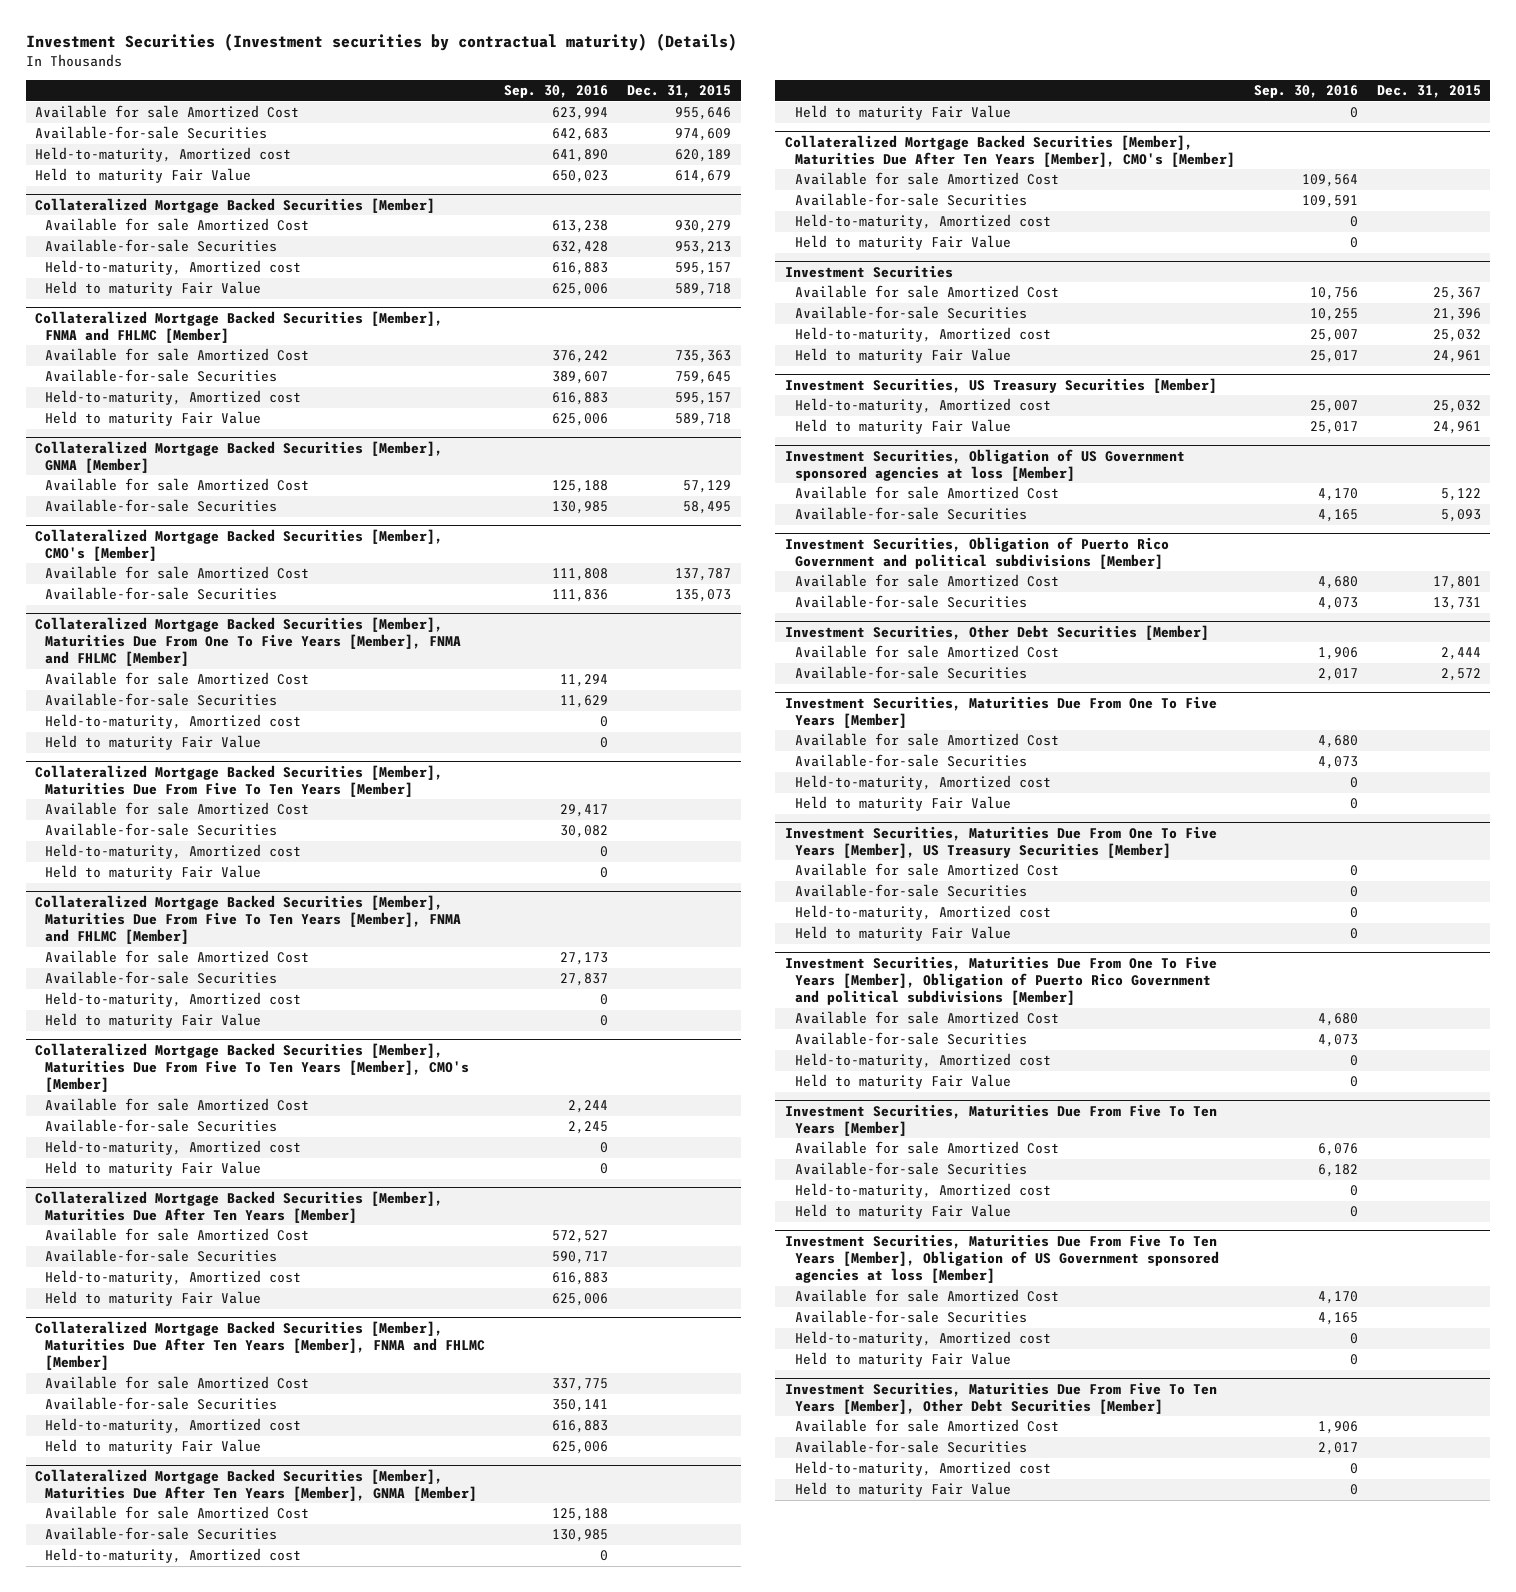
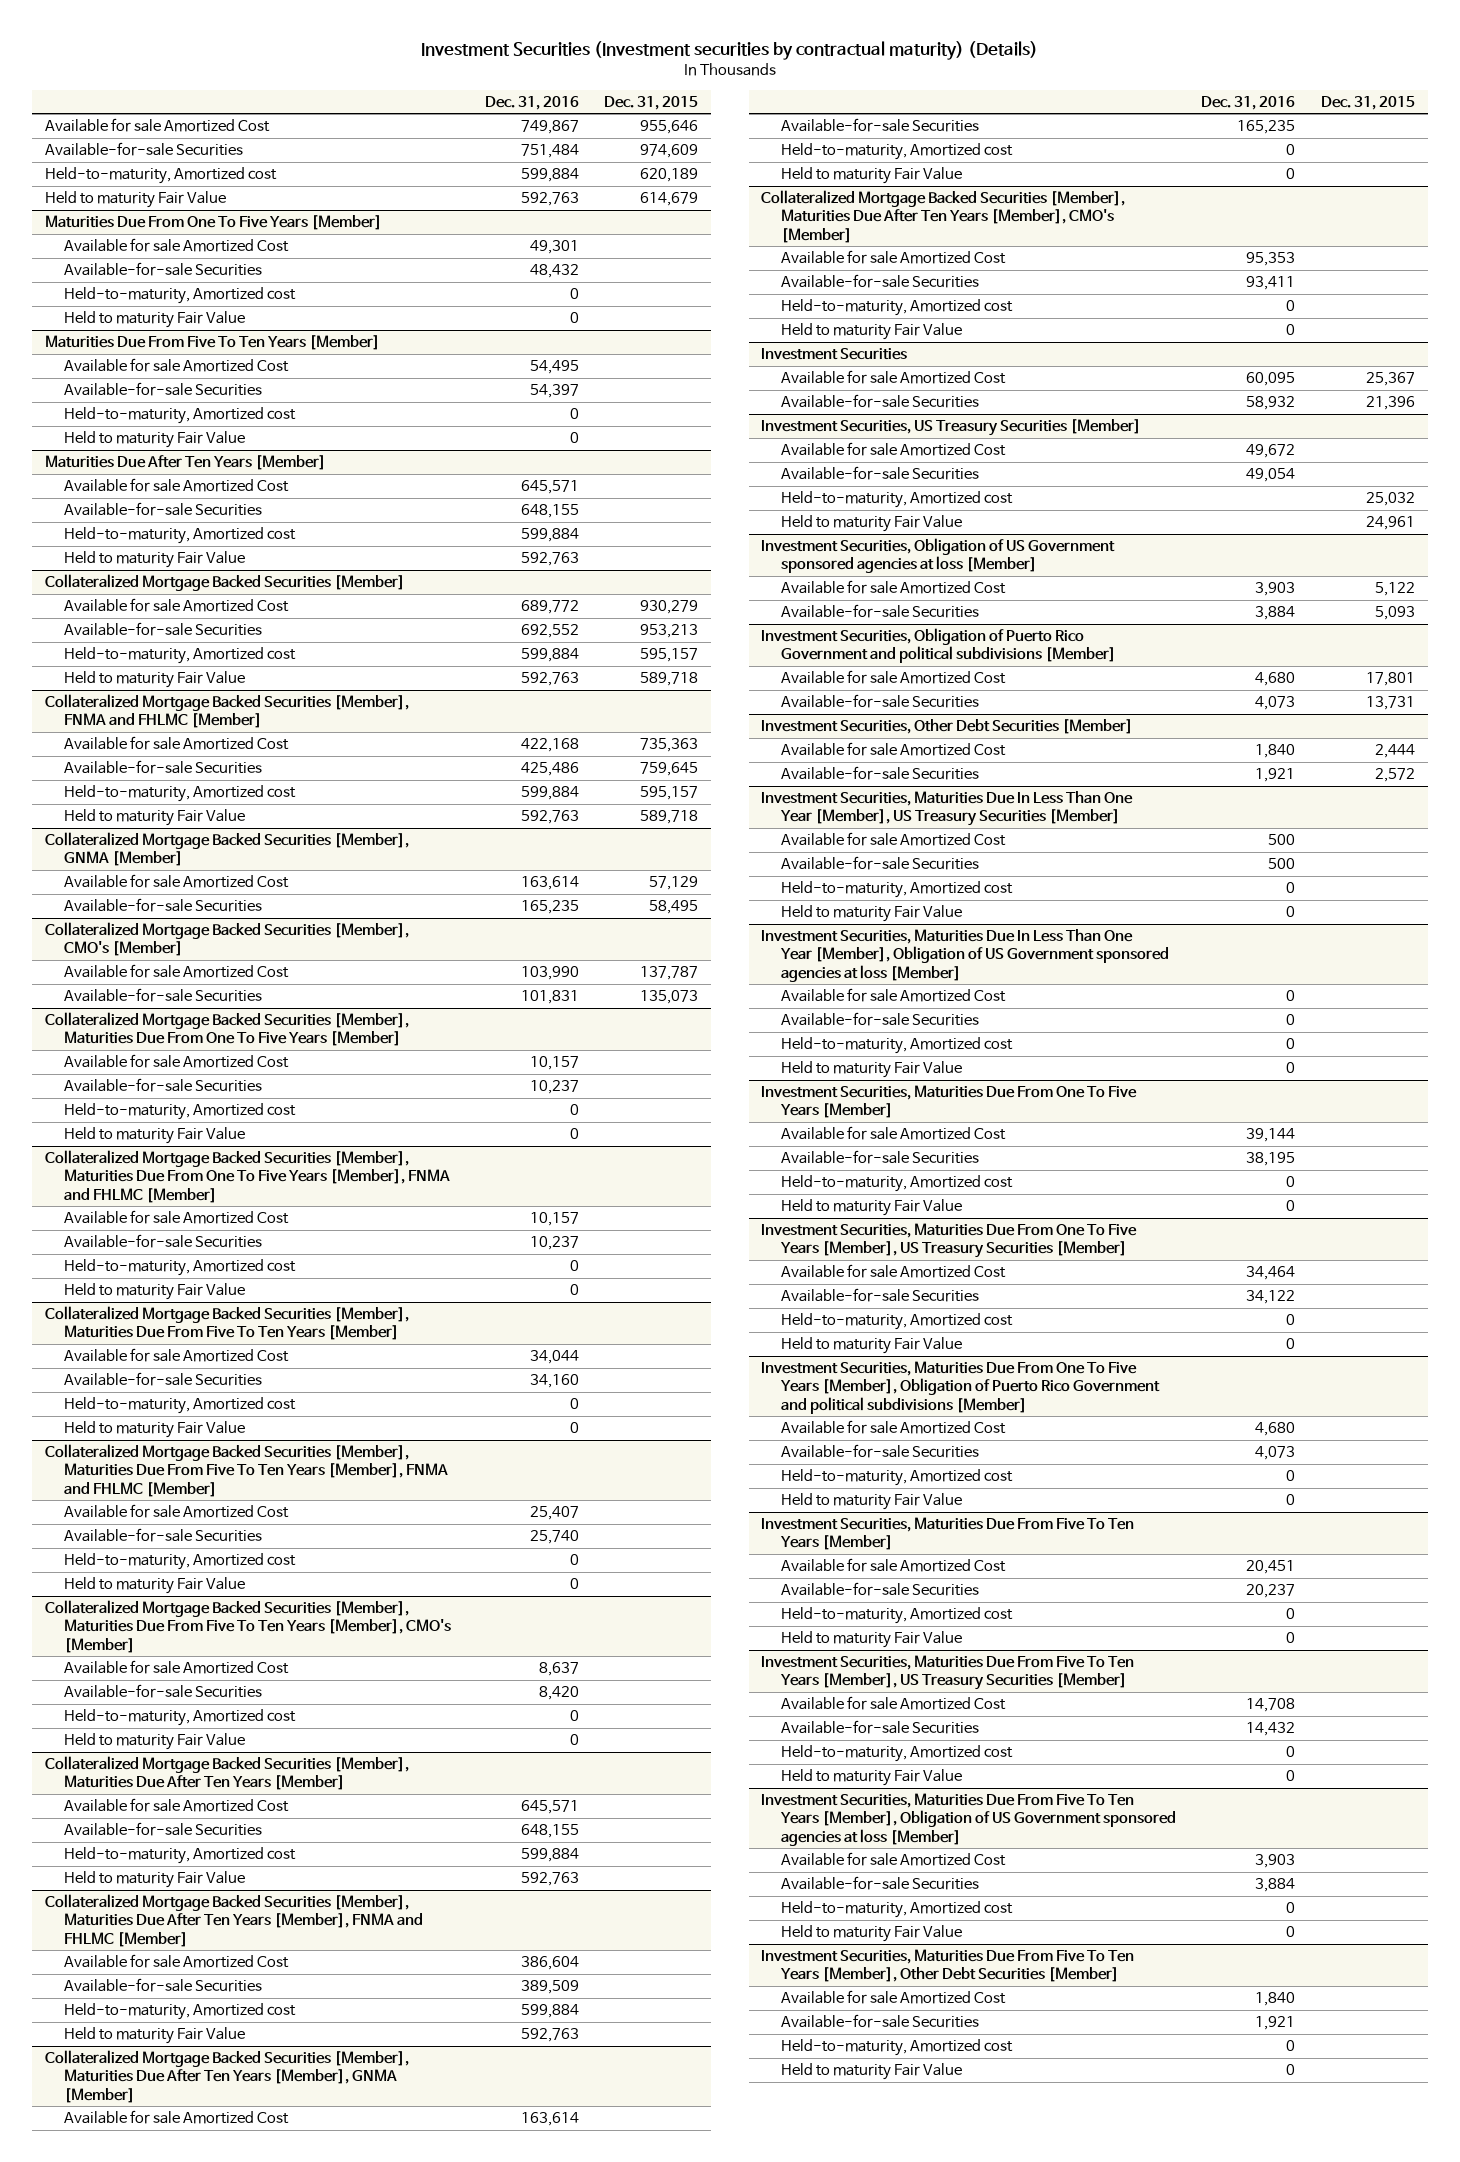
[504,85,609,99] Sep. 30, 2016 -> none
none -> [484,95,579,110] Dec. 31, 2016
none -> [44,215,382,231] Maturities Due From One To Five Years [Member]
none -> [63,238,289,253] Available for sale Amortized Cost
none -> [63,262,262,277] Available-for-sale Securities
none -> [63,287,296,305] Held-to-maturity, Amortized cost
none -> [63,311,245,329] Held to maturity Fair Value
none -> [44,335,380,351] Maturities Due From Five To Ten Years [Member]
none -> [63,358,289,373] Available for sale Amortized Cost
none -> [63,382,262,397] Available-for-sale Securities
none -> [63,407,296,425] Held-to-maturity, Amortized cost
none -> [63,431,245,449] Held to maturity Fair Value
none -> [44,455,326,471] Maturities Due After Ten Years [Member]
none -> [63,478,289,493] Available for sale Amortized Cost
none -> [63,502,262,517] Available-for-sale Securities
none -> [63,527,296,545] Held-to-maturity, Amortized cost
none -> [63,551,245,569] Held to maturity Fair Value
none -> [44,1012,409,1047] Collateralized Mortgage Backed Securities [Member], Maturities Due From One To Five Years [Member]
none -> [63,1054,289,1069] Available for sale Amortized Cost
none -> [63,1078,262,1093] Available-for-sale Securities
none -> [63,1103,296,1121] Held-to-maturity, Amortized cost
none -> [63,1127,245,1145] Held to maturity Fair Value
[794,327,1051,343] Held-to-maturity, Amortized cost -> none
[794,348,1011,364] Held to maturity Fair Value -> none
none -> [780,442,1006,457] Available for sale Amortized Cost
none -> [780,466,979,481] Available-for-sale Securities
none -> [761,791,1134,827] Investment Securities, Maturities Due In Less Than One Year [Member], US Treasury Securities [Member]
none -> [780,832,1006,847] Available for sale Amortized Cost
none -> [780,856,979,871] Available-for-sale Securities
none -> [780,881,1013,899] Held-to-maturity, Amortized cost
none -> [780,905,962,923] Held to maturity Fair Value
none -> [761,929,1169,982] Investment Securities, Maturities Due In Less Than One Year [Member], Obligation of US Government sponsored agencies at loss [Member]
none -> [780,988,1006,1003] Available for sale Amortized Cost
none -> [780,1012,979,1027] Available-for-sale Securities
none -> [780,1037,1013,1055] Held-to-maturity, Amortized cost
none -> [780,1061,962,1079] Held to maturity Fair Value
none -> [761,1655,1135,1691] Investment Securities, Maturities Due From Five To Ten Years [Member], US Treasury Securities [Member]
none -> [780,1696,1006,1711] Available for sale Amortized Cost
none -> [780,1720,979,1735] Available-for-sale Securities
none -> [780,1745,1013,1763] Held-to-maturity, Amortized cost
none -> [780,1769,962,1787] Held to maturity Fair Value

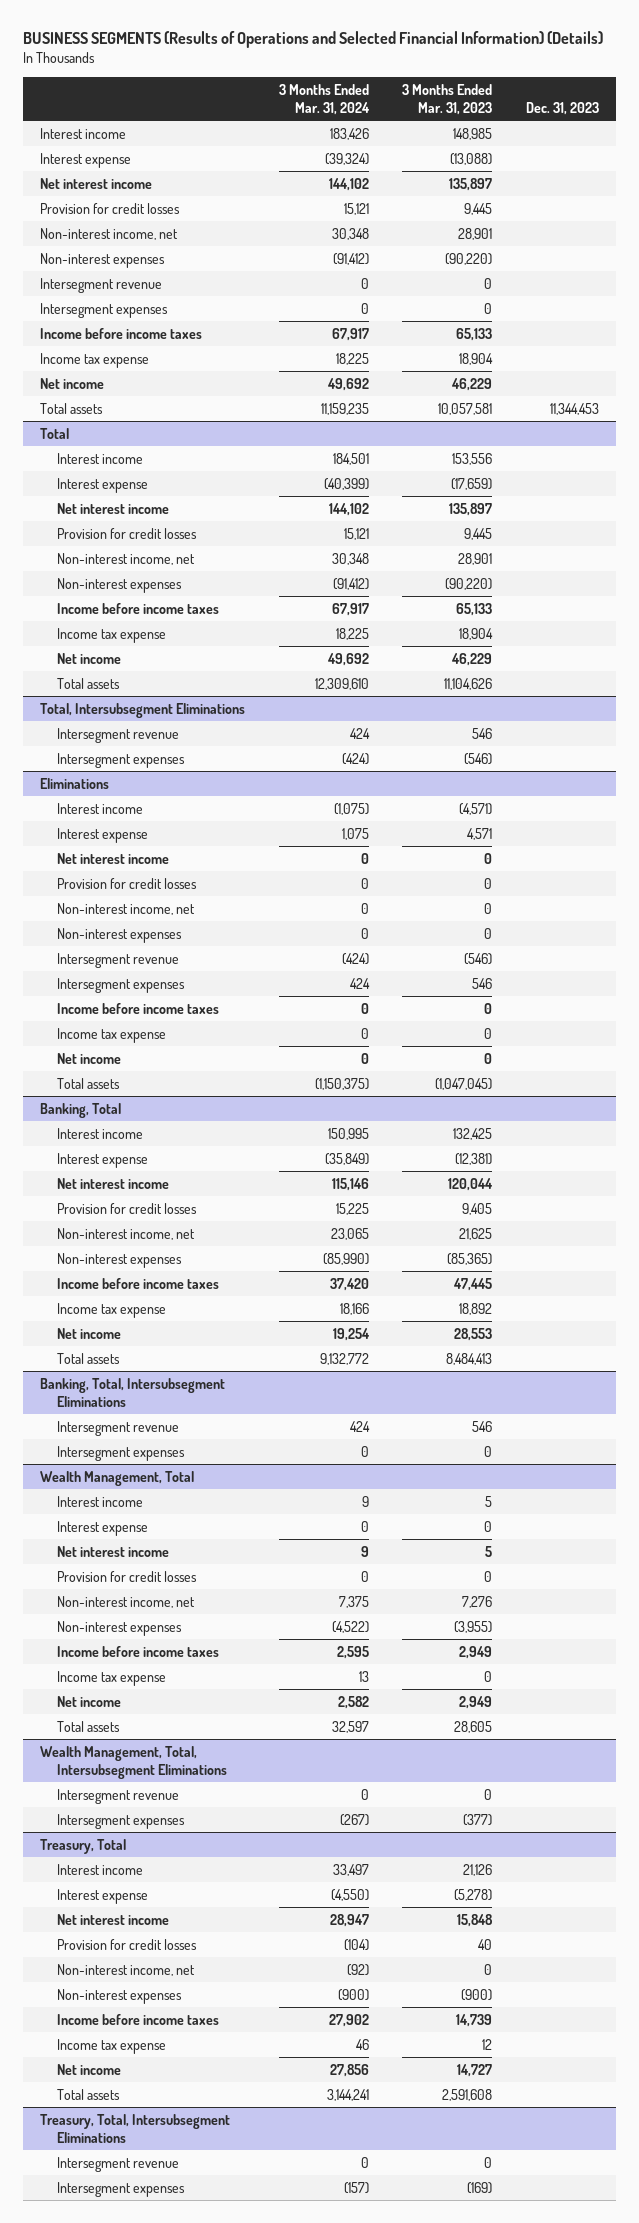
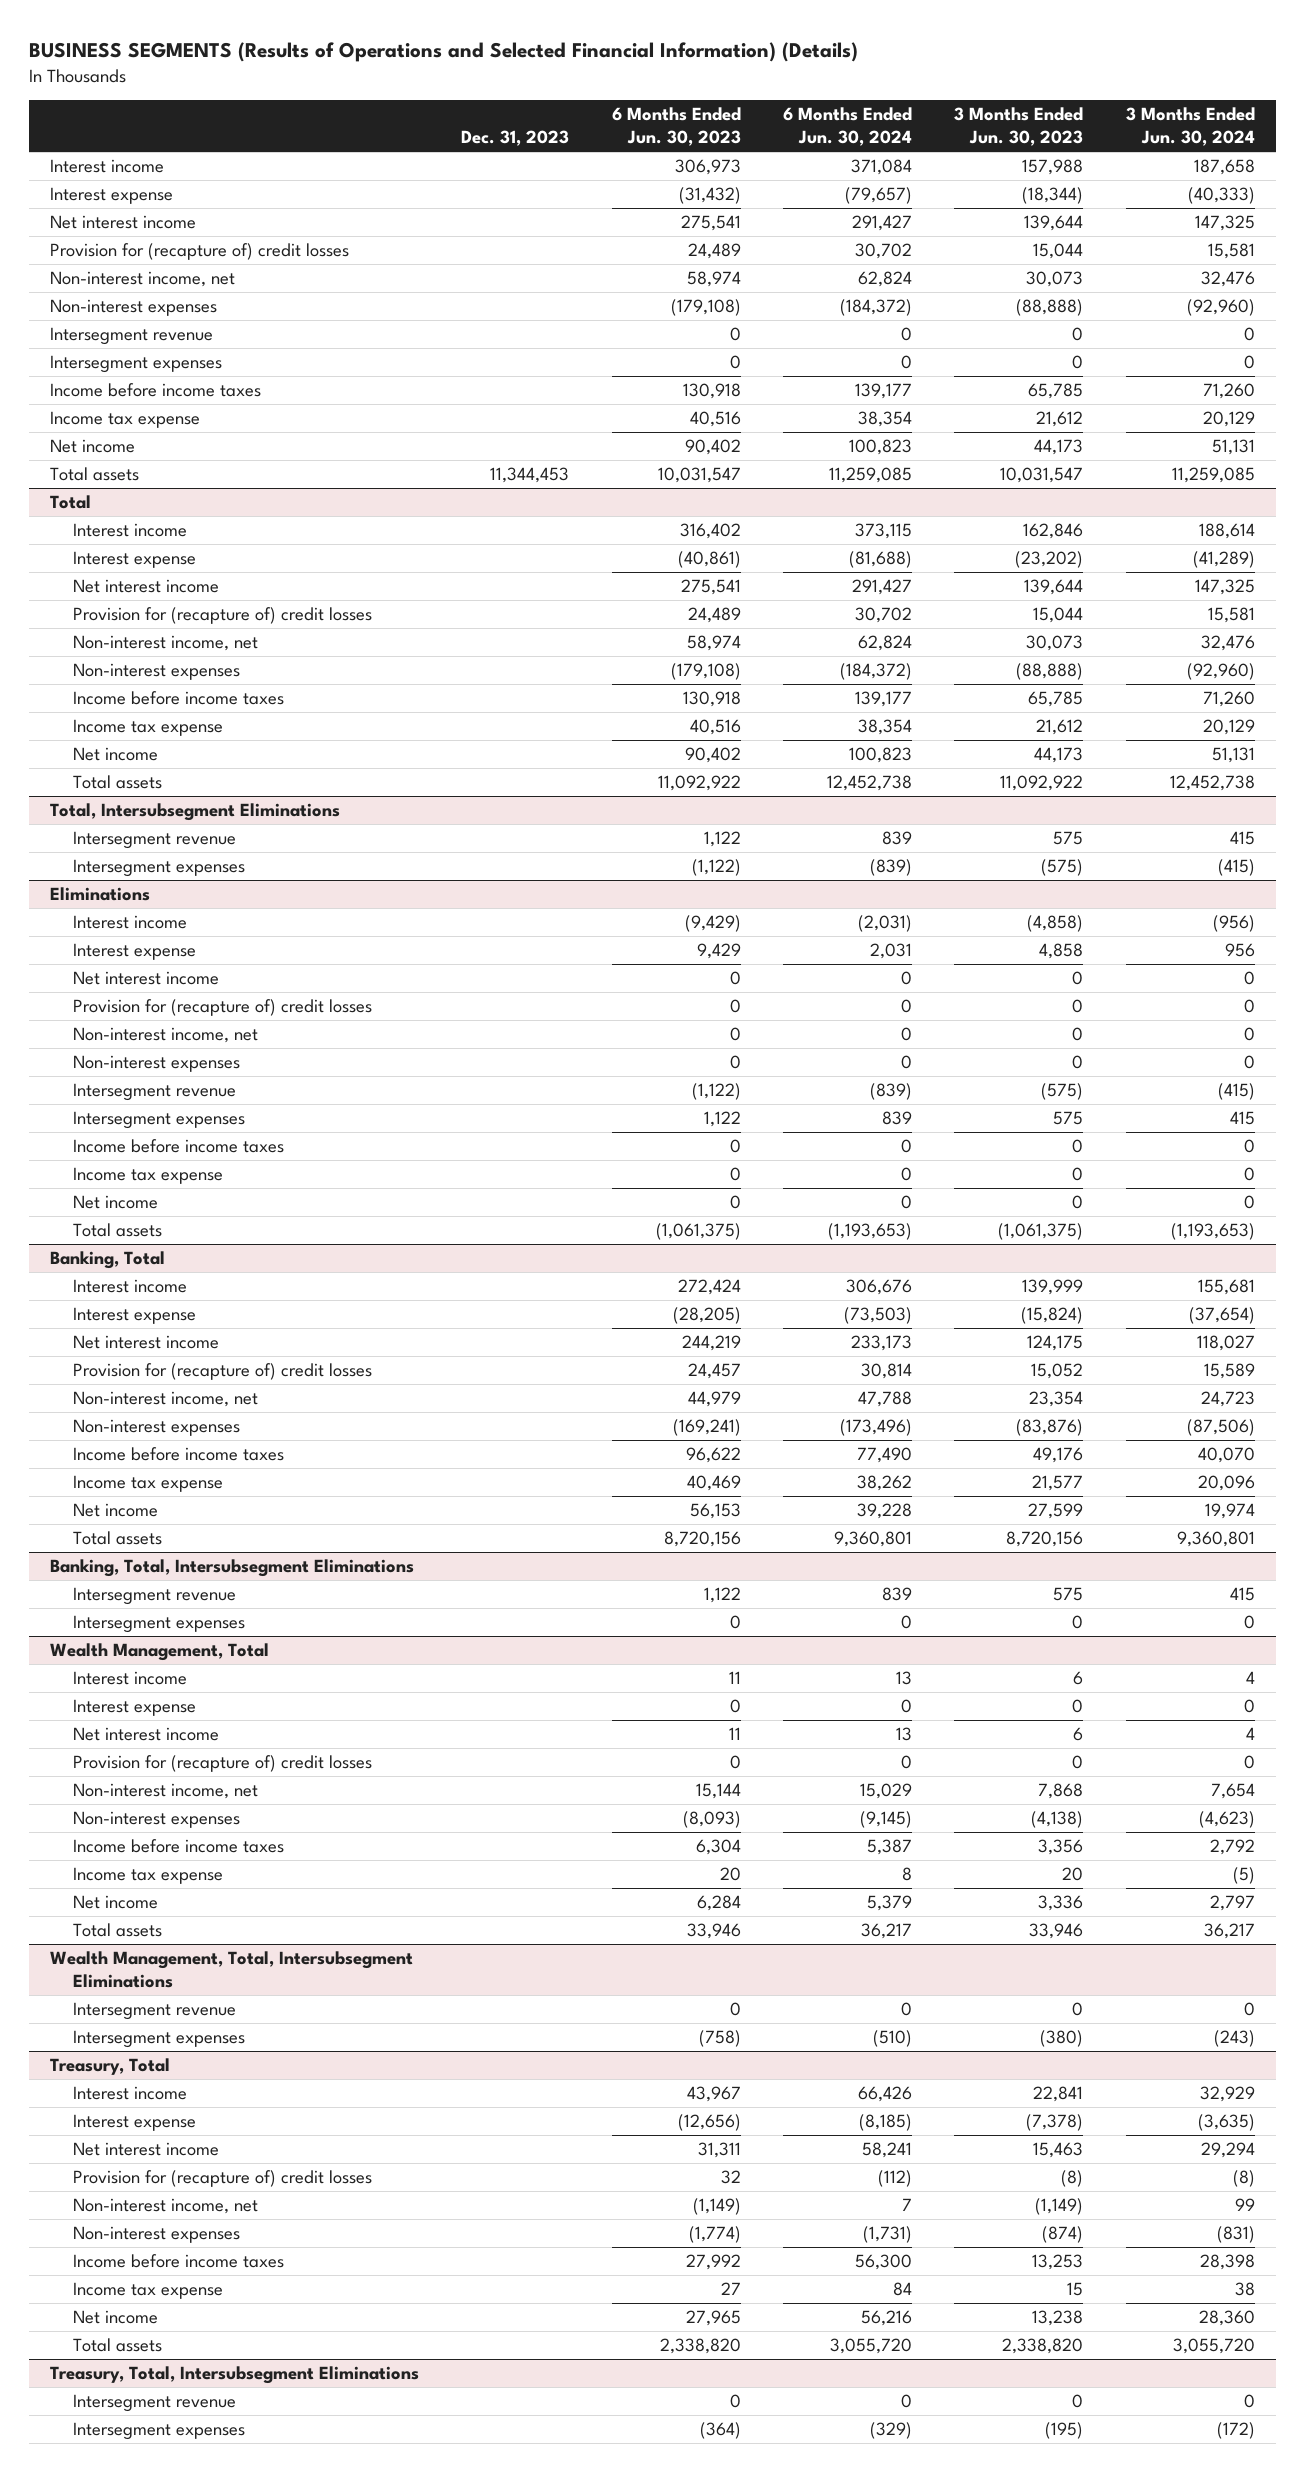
[278,84,370,115] 3 Months Ended Mar. 31, 2024 -> none
[402,84,493,115] 3 Months Ended Mar. 31, 2023 -> none
none -> [611,107,741,147] 6 Months Ended Jun. 30, 2023
none -> [783,107,913,147] 6 Months Ended Jun. 30, 2024
none -> [954,107,1084,147] 3 Months Ended Jun. 30, 2023
none -> [1125,107,1255,147] 3 Months Ended Jun. 30, 2024
[39,202,180,214] Provision for credit losses -> [49,243,349,261] Provision for (recapture of) credit losses
[56,527,197,539] Provision for credit losses -> [73,607,373,625] Provision for (recapture of) credit losses
[56,877,197,889] Provision for credit losses -> [73,999,373,1017] Provision for (recapture of) credit losses
[56,1202,197,1214] Provision for credit losses -> [73,1363,373,1381] Provision for (recapture of) credit losses
[56,1570,197,1582] Provision for credit losses -> [73,1755,373,1773] Provision for (recapture of) credit losses
[56,1938,197,1950] Provision for credit losses -> [73,2170,373,2188] Provision for (recapture of) credit losses

